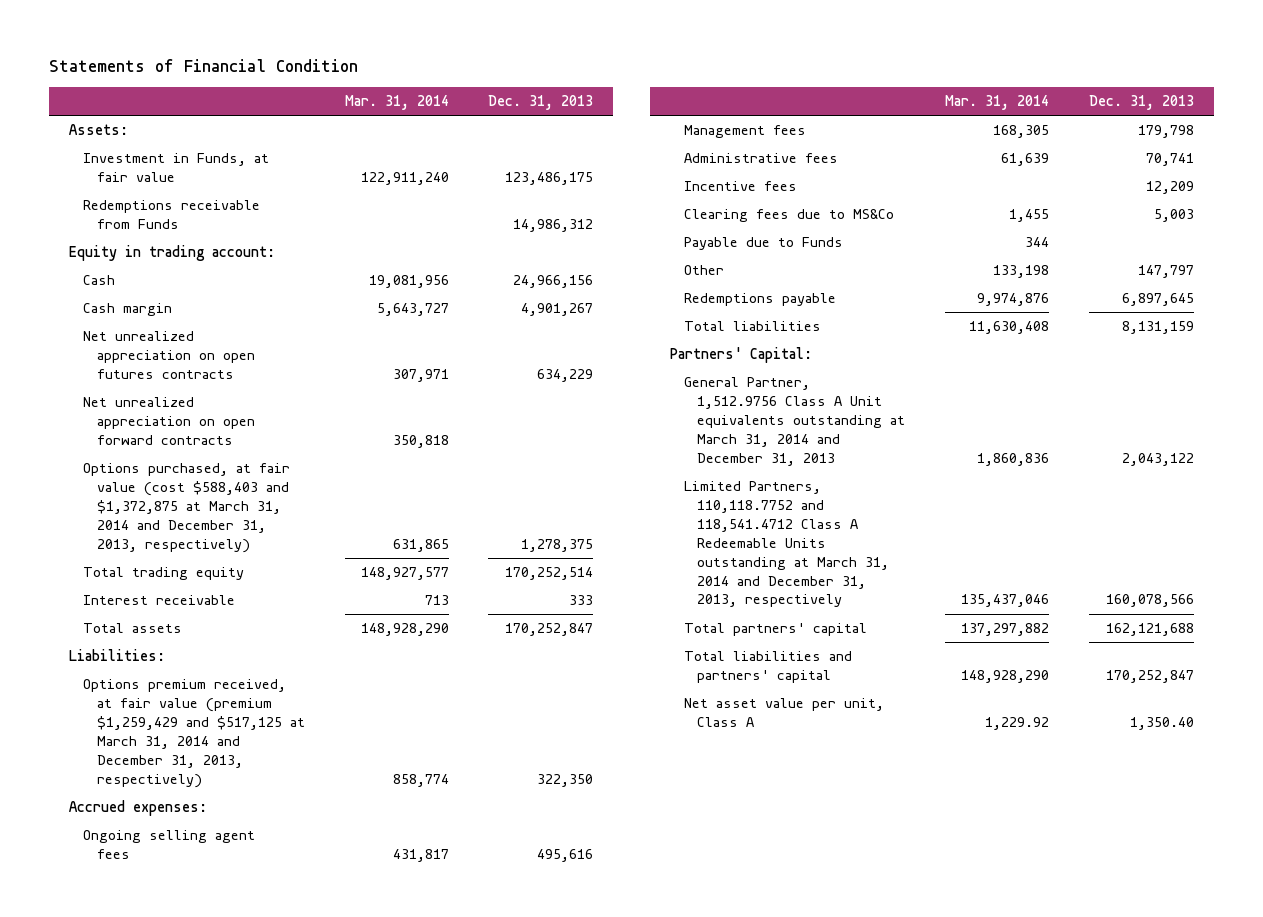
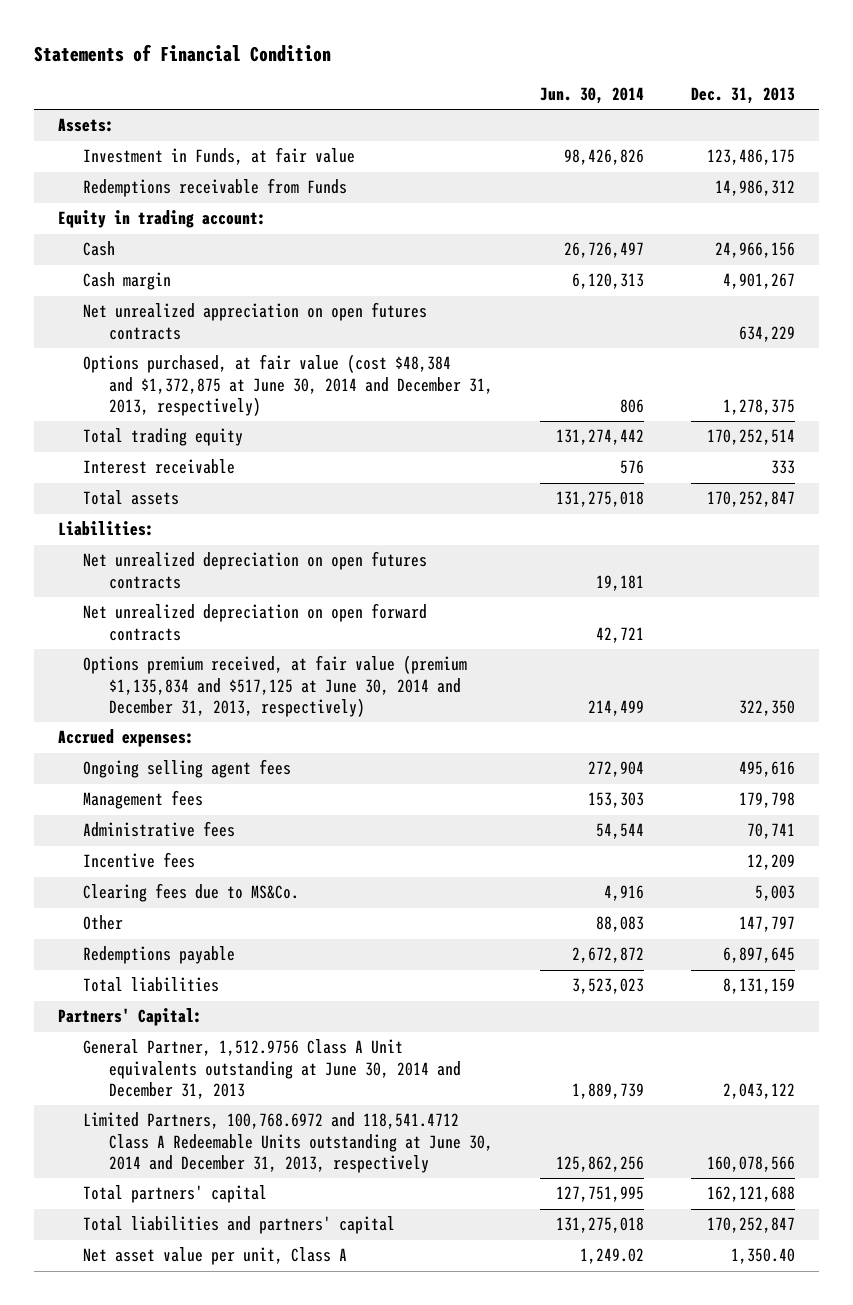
[344,94,449,110] Mar. 31, 2014 -> none
none -> [539,87,644,105] Jun. 30, 2014
[82,397,255,446] Net unrealized appreciation on open forward contracts -> none
[82,463,290,553] Options purchased, at fair value (cost $588,403 and $1,372,875 at March 31, 2014 and December 31, 2013, respectively) -> [83,354,493,416] Options purchased, at fair value (cost $48,384 and $1,372,875 at June 30, 2014 and December 31, 2013, respectively)
none -> [83,551,428,589] Net unrealized depreciation on open futures contracts
none -> [83,603,428,641] Net unrealized depreciation on open forward contracts
[82,679,305,788] Options premium received, at fair value (premium $1,259,429 and $517,125 at March 31, 2014 and December 31, 2013, respectively) -> [83,655,468,717] Options premium received, at fair value (premium $1,135,834 and $517,125 at June 30, 2014 and December 31, 2013, respectively)
[683,237,843,251] Payable due to Funds -> none
[683,209,894,223] Clearing fees due to MS&Co -> [83,883,300,903] Clearing fees due to MS&Co.
[683,377,906,466] General Partner, 1,512.9756 Class A Unit equivalents outstanding at March 31, 2014 and December 31, 2013 -> [83,1039,461,1099] General Partner, 1,512.9756 Class A Unit equivalents outstanding at June 30, 2014 and December 31, 2013
[683,481,890,608] Limited Partners, 110,118.7752 and 118,541.4712 Class A Redeemable Units outstanding at March 31, 2014 and December 31, 2013, respectively -> [83,1112,493,1173] Limited Partners, 100,768.6972 and 118,541.4712 Class A Redeemable Units outstanding at June 30, 2014 and December 31, 2013, respectively

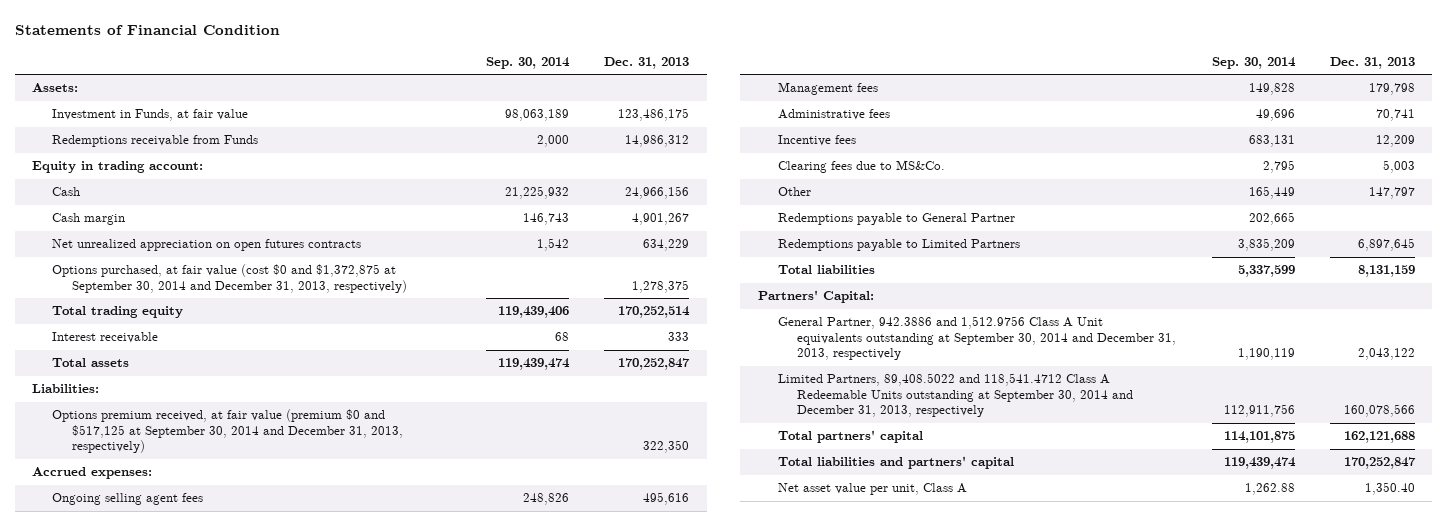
[539,87,644,105] Jun. 30, 2014 -> none
none -> [486,56,571,69] Sep. 30, 2014
[83,354,493,416] Options purchased, at fair value (cost $48,384 and $1,372,875 at June 30, 2014 and December 31, 2013, respectively) -> [52,264,407,293] Options purchased, at fair value (cost $0 and $1,372,875 at September 30, 2014 and December 31, 2013, respectively)
[83,551,428,589] Net unrealized depreciation on open futures contracts -> none
[83,603,428,641] Net unrealized depreciation on open forward contracts -> none
[83,655,468,717] Options premium received, at fair value (premium $1,135,834 and $517,125 at June 30, 2014 and December 31, 2013, respectively) -> [52,409,403,454] Options premium received, at fair value (premium $0 and $517,125 at September 30, 2014 and December 31, 2013, respectively)
none -> [777,213,1015,226] Redemptions payable to General Partner
[83,946,236,965] Redemptions payable -> [777,239,1020,252] Redemptions payable to Limited Partners
[83,1039,461,1099] General Partner, 1,512.9756 Class A Unit equivalents outstanding at June 30, 2014 and December 31, 2013 -> [777,316,1177,361] General Partner, 942.3886 and 1,512.9756 Class A Unit equivalents outstanding at September 30, 2014 and December 31, 2013, respectively
[83,1112,493,1173] Limited Partners, 100,768.6972 and 118,541.4712 Class A Redeemable Units outstanding at June 30, 2014 and December 31, 2013, respectively -> [777,373,1134,418] Limited Partners, 89,408.5022 and 118,541.4712 Class A Redeemable Units outstanding at September 30, 2014 and December 31, 2013, respectively

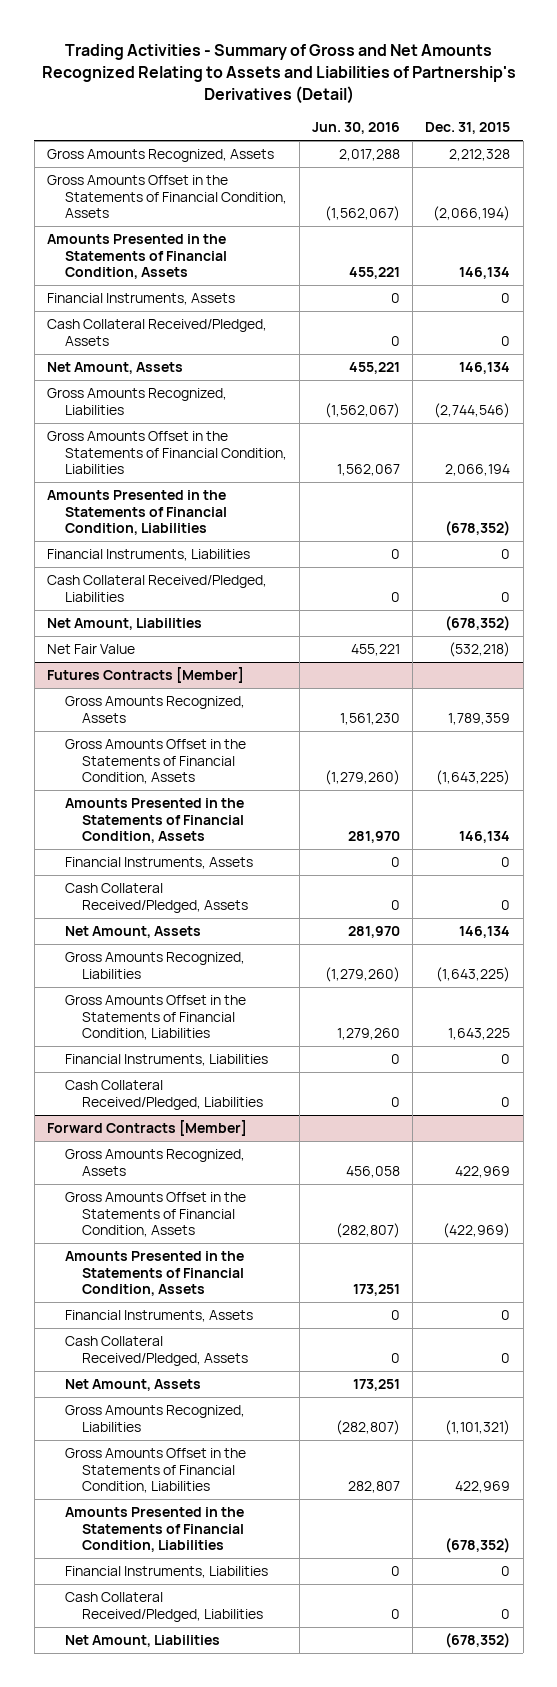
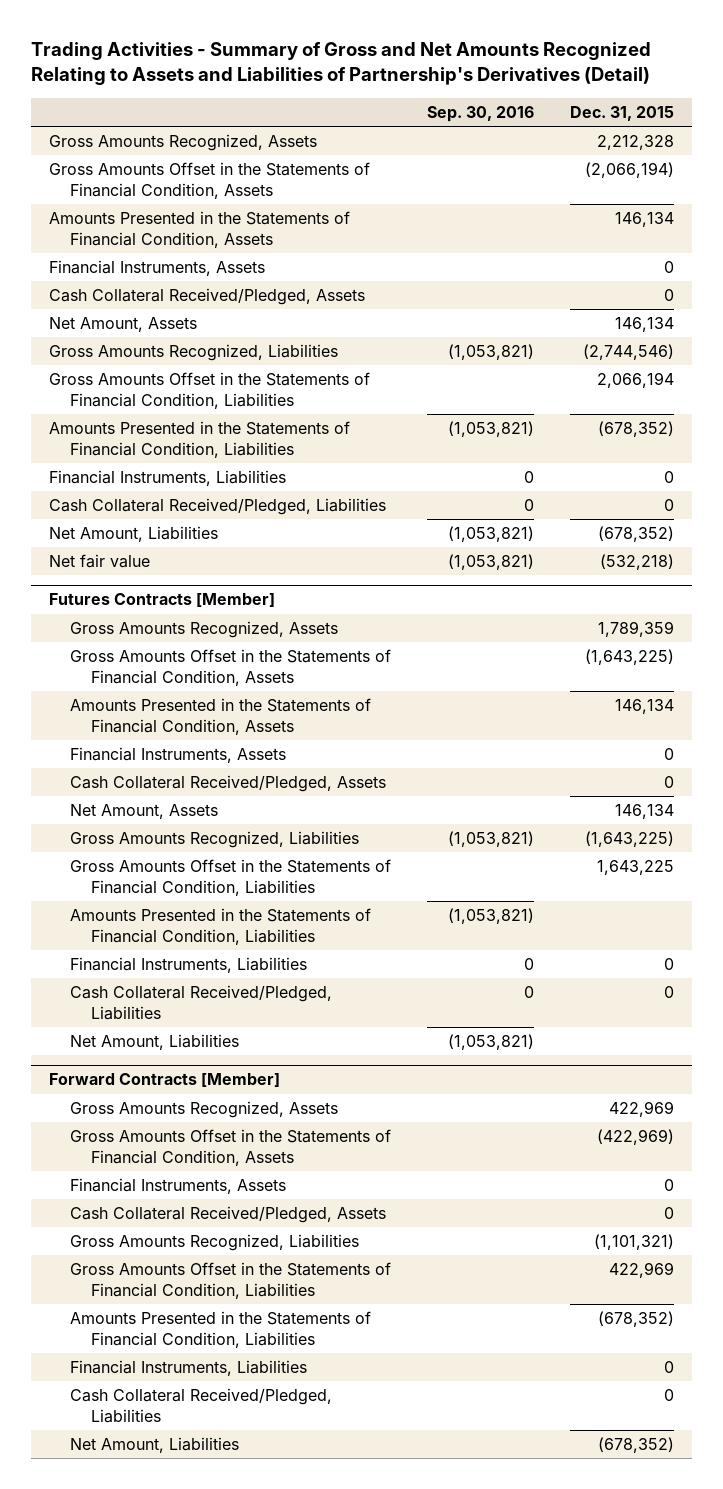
[311,122,400,135] Jun. 30, 2016 -> none
none -> [427,105,535,122] Sep. 30, 2016
[46,644,135,655] Net Fair Value -> [48,554,150,569] Net fair value
none -> [70,908,372,945] Amounts Presented in the Statements of Financial Condition, Liabilities
none -> [70,1034,240,1051] Net Amount, Liabilities
[64,1251,245,1296] Amounts Presented in the Statements of Financial Condition, Assets -> none
[64,1379,201,1392] Net Amount, Assets -> none

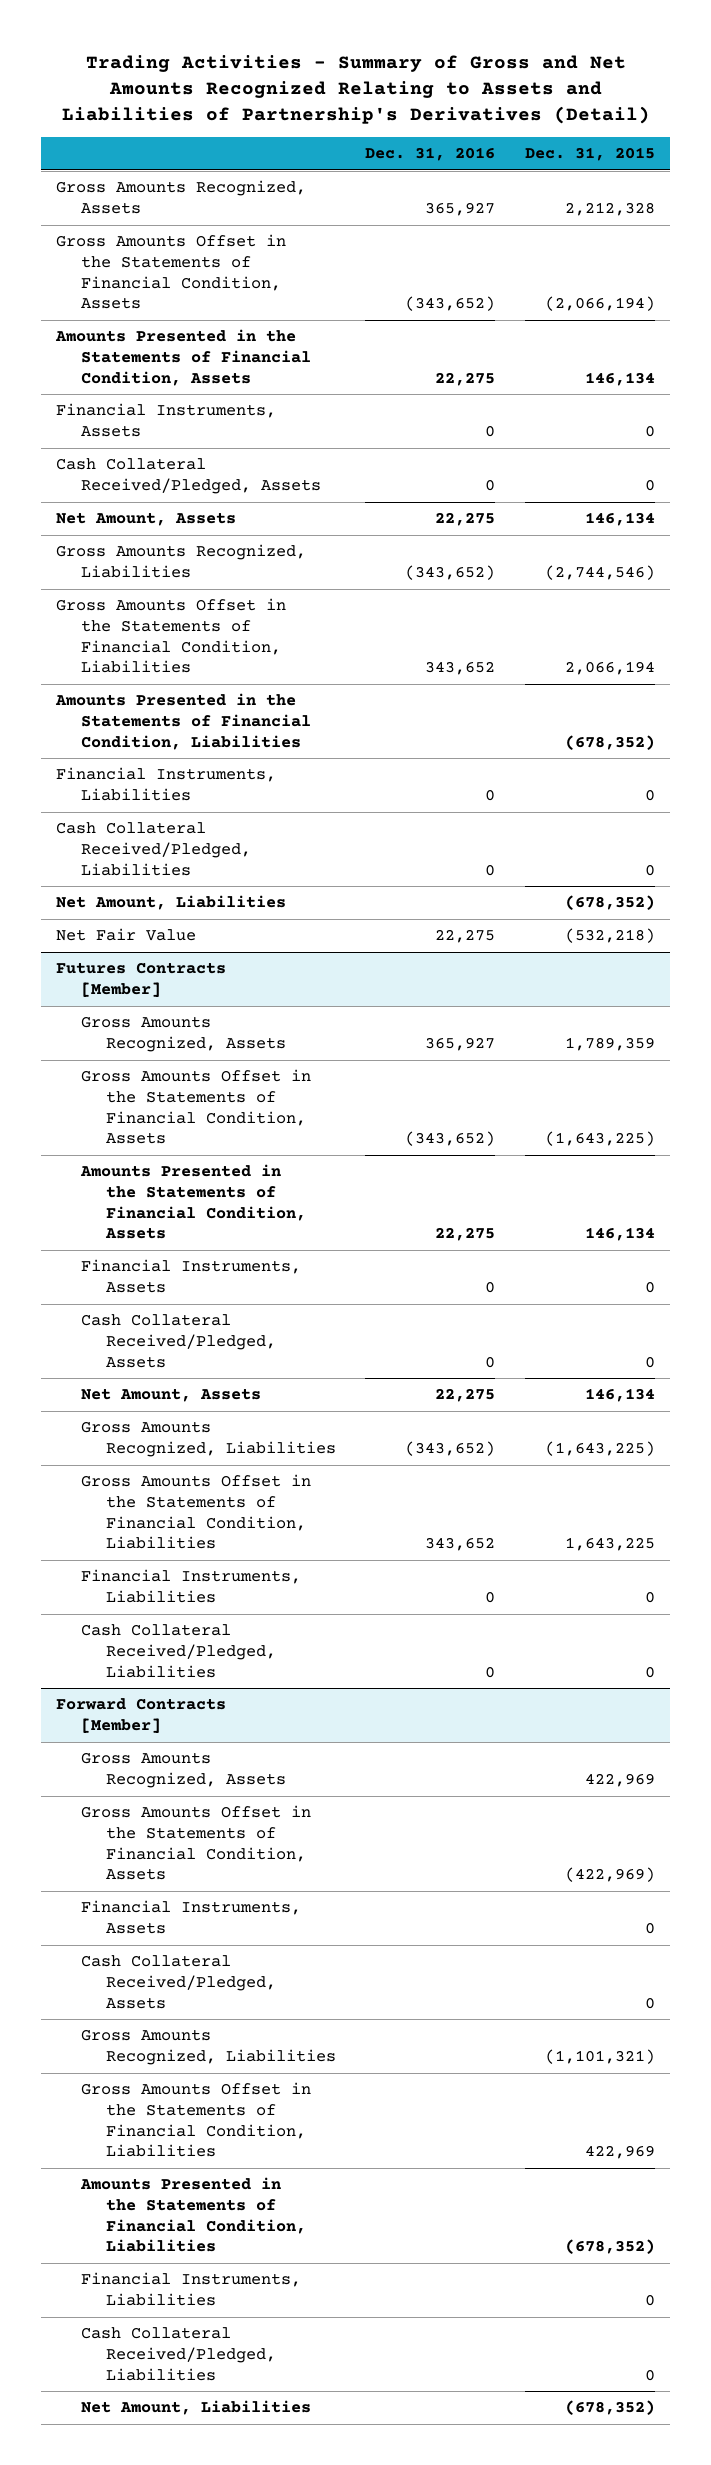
[427,105,535,122] Sep. 30, 2016 -> none
none -> [365,147,496,162] Dec. 31, 2016
[48,554,150,569] Net fair value -> [56,928,197,942] Net Fair Value
[70,908,372,945] Amounts Presented in the Statements of Financial Condition, Liabilities -> none
[70,1034,240,1051] Net Amount, Liabilities -> none

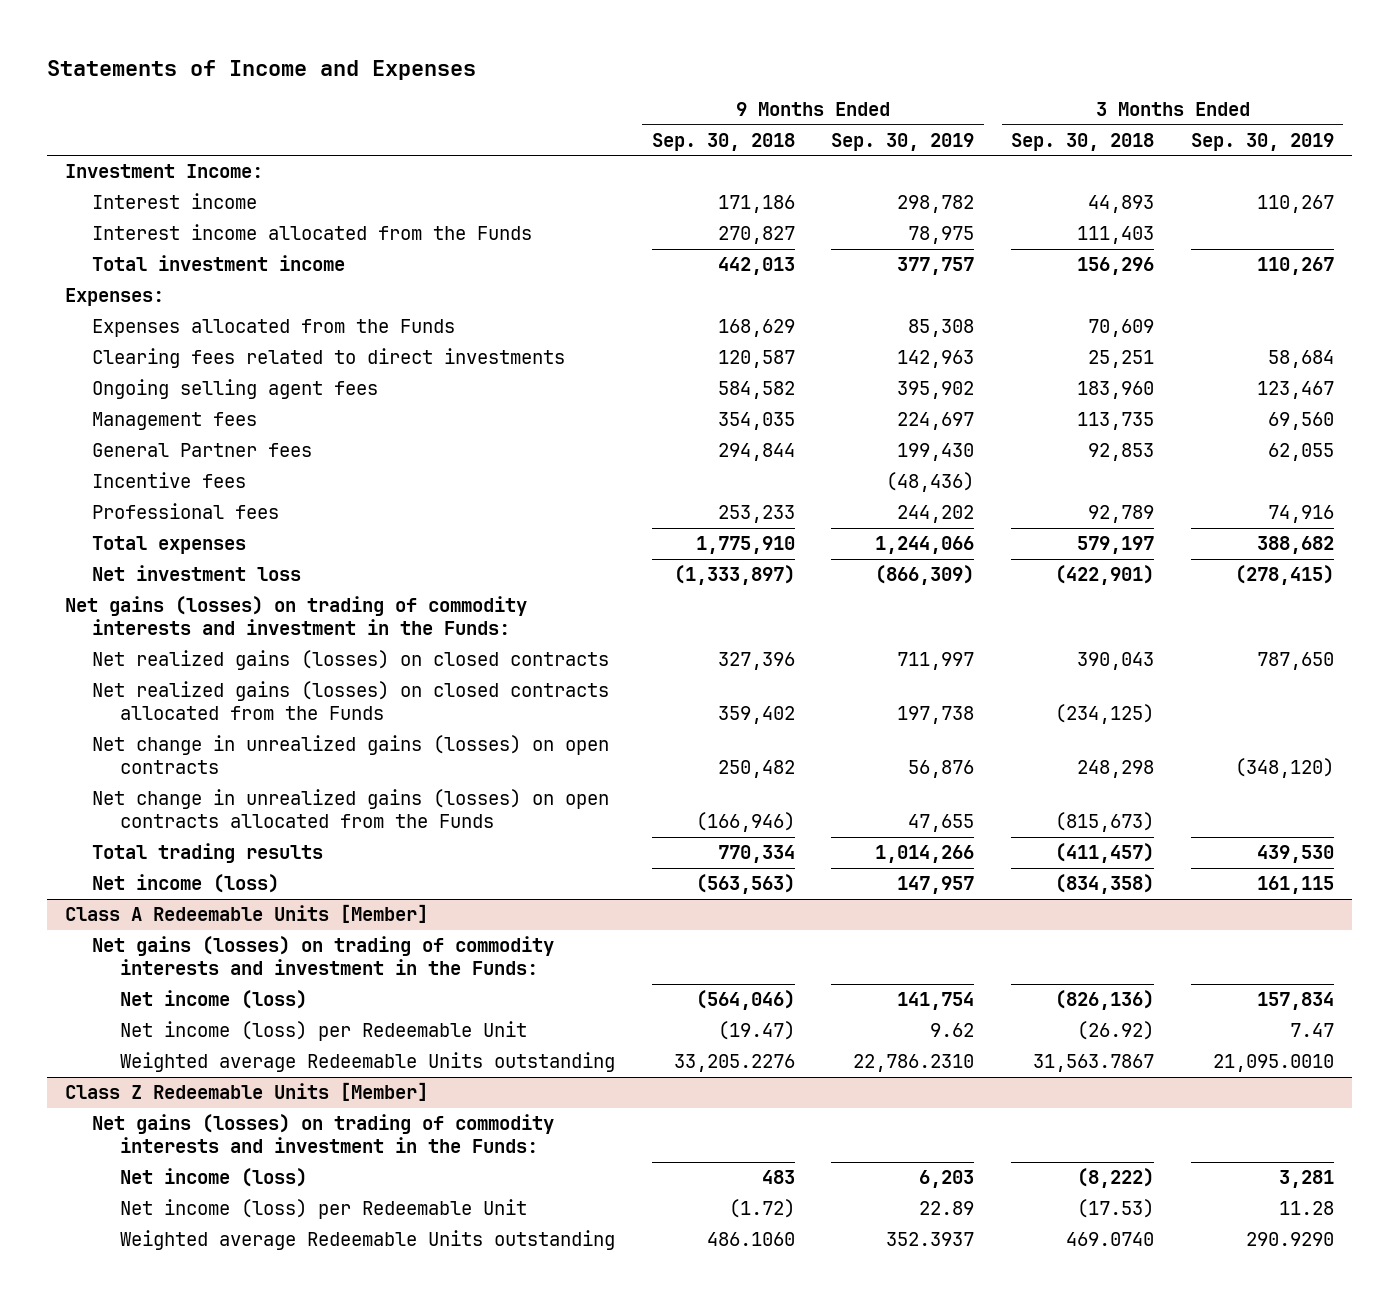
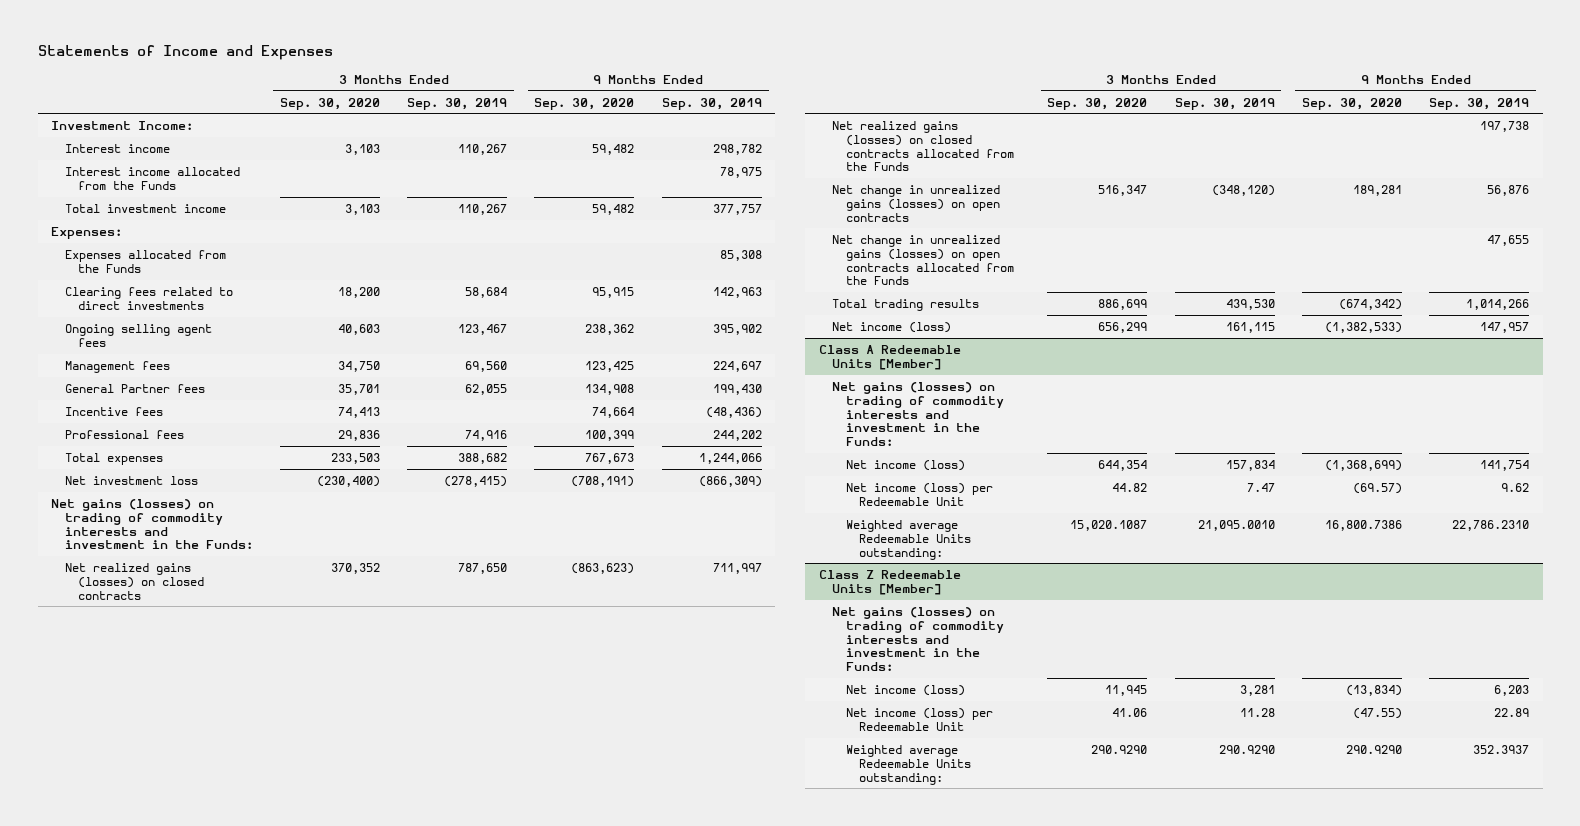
[651,132,795,151] Sep. 30, 2018 -> none
[1011,132,1155,151] Sep. 30, 2018 -> none
none -> [279,97,380,110] Sep. 30, 2020
none -> [534,97,635,110] Sep. 30, 2020
[119,1052,615,1073] Weighted average Redeemable Units outstanding -> [845,519,971,560] Weighted average Redeemable Units outstanding:
[119,1230,615,1251] Weighted average Redeemable Units outstanding -> [845,744,971,785] Weighted average Redeemable Units outstanding:

